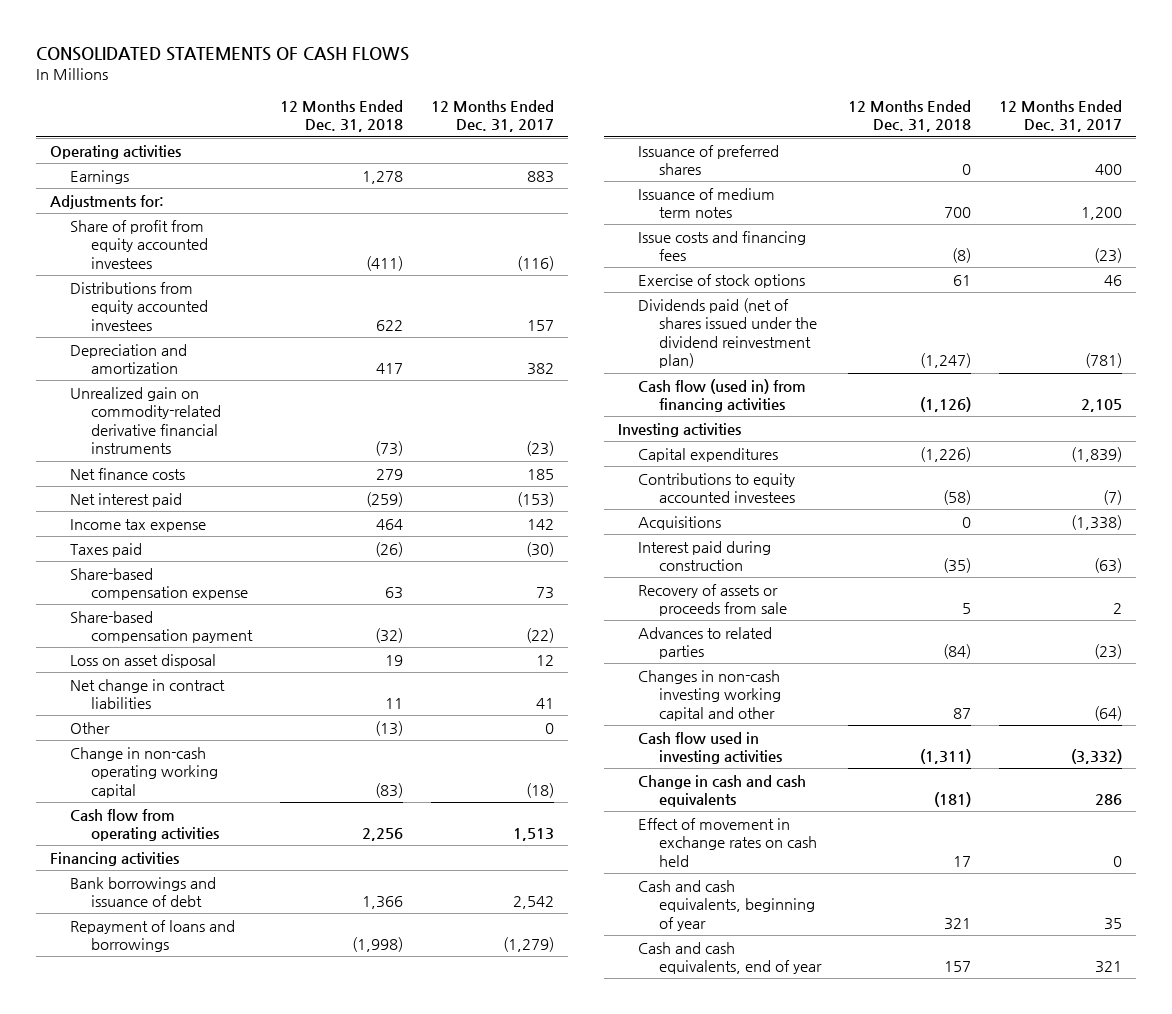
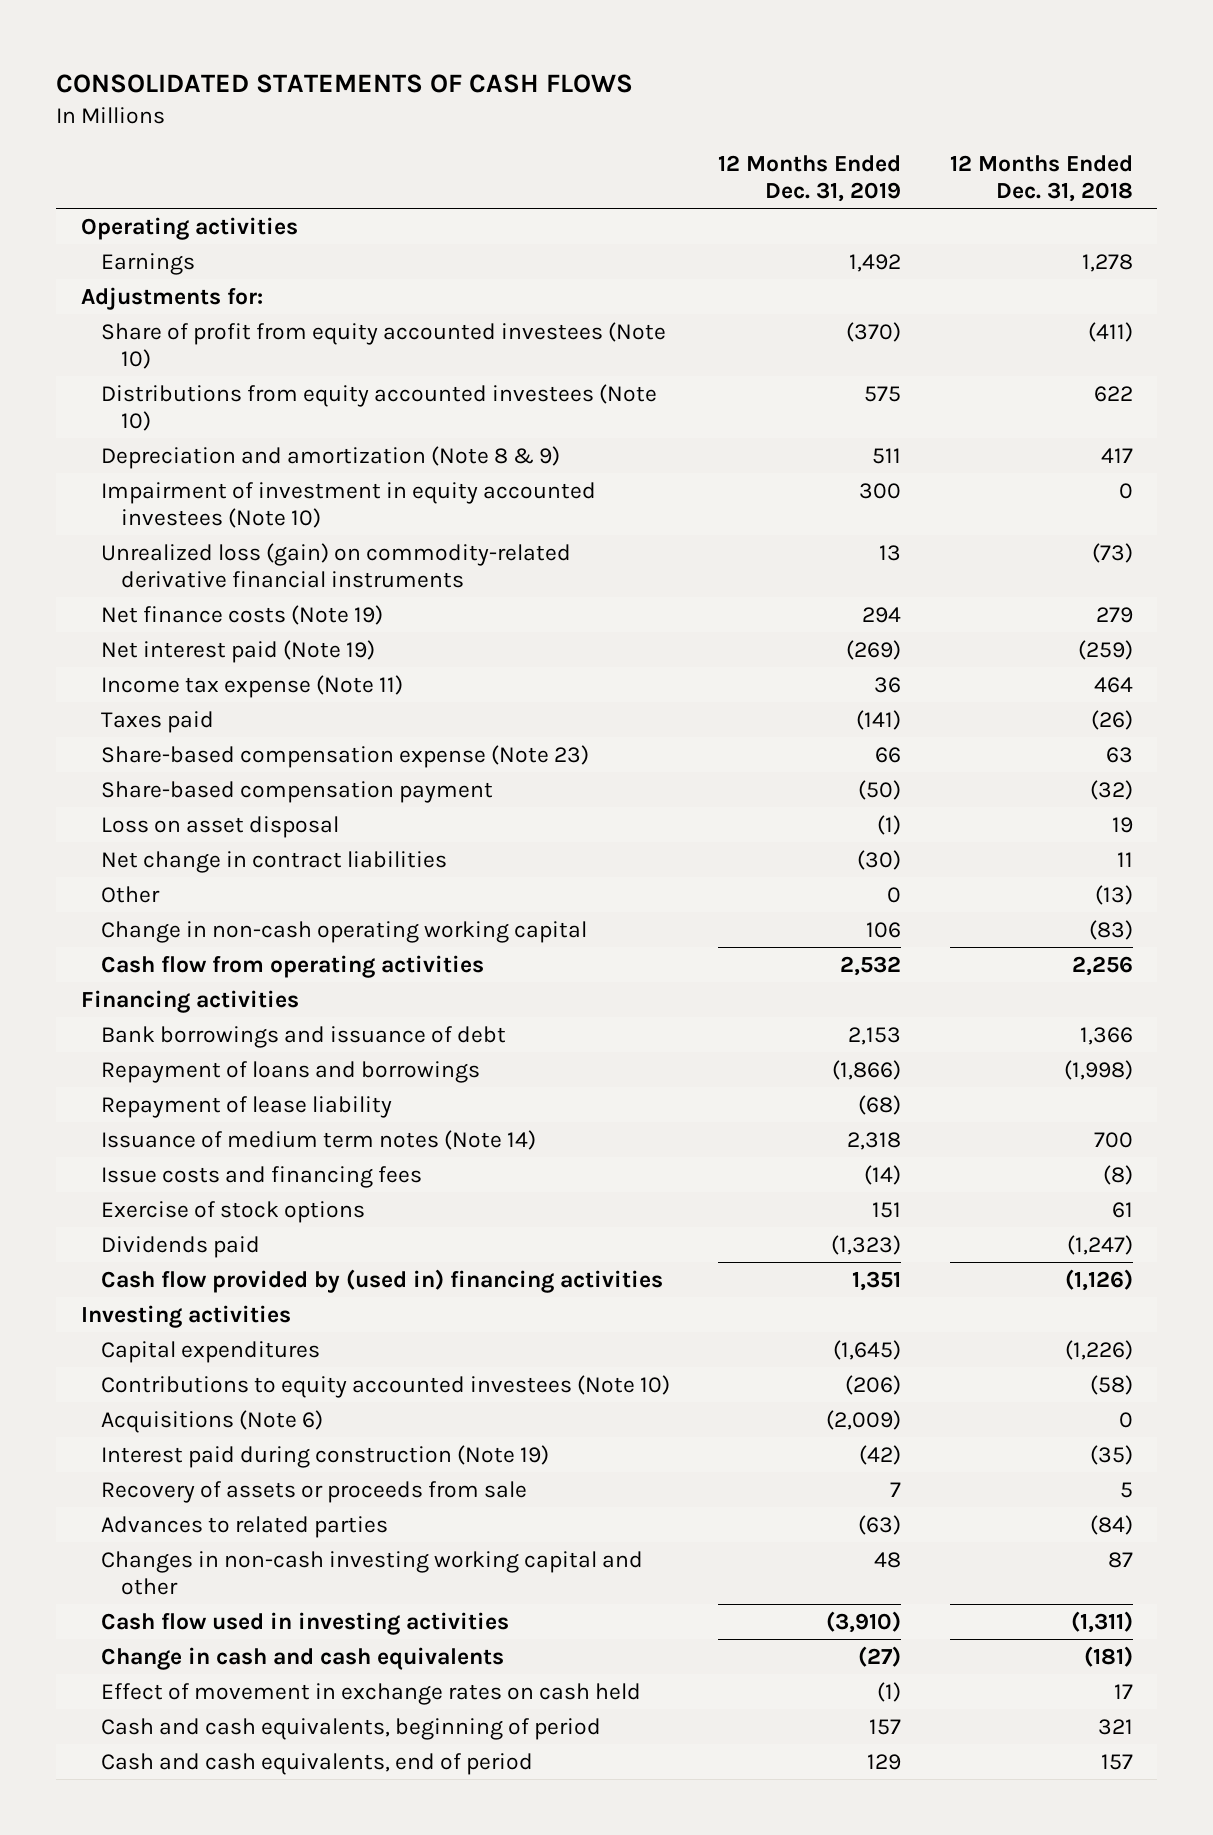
[430,99,554,133] 12 Months Ended Dec. 31, 2017 -> none
none -> [718,154,902,203] 12 Months Ended Dec. 31, 2019
[70,219,208,269] Share of profit from equity accounted investees -> [100,321,666,369] Share of profit from equity accounted investees (Note 10)
[70,281,208,331] Distributions from equity accounted investees -> [100,383,657,431] Distributions from equity accounted investees (Note 10)
[70,343,188,375] Depreciation and amortization -> [100,445,560,469] Depreciation and amortization (Note 8 & 9)
none -> [100,481,596,528] Impairment of investment in equity accounted investees (Note 10)
[70,386,221,455] Unrealized gain on commodity-related derivative financial instruments -> [100,542,571,588] Unrealized loss (gain) on commodity-related derivative financial instruments
[70,467,186,480] Net finance costs -> [100,604,383,625] Net finance costs (Note 19)
[70,492,183,507] Net interest paid -> [100,639,375,663] Net interest paid (Note 19)
[70,518,207,532] Income tax expense -> [100,674,403,698] Income tax expense (Note 11)
[70,567,248,601] Share-based compensation expense -> [100,744,589,768] Share-based compensation expense (Note 23)
[638,144,780,176] Issuance of preferred shares -> none
none -> [100,1095,392,1118] Repayment of lease liability
[638,187,776,219] Issuance of medium term notes -> [100,1129,536,1150] Issuance of medium term notes (Note 14)
[638,297,817,369] Dividends paid (net of shares issued under the dividend reinvestment plan) -> [100,1235,260,1258] Dividends paid
[638,378,807,413] Cash flow (used in) from financing activities -> [100,1268,663,1293] Cash flow provided by (used in) financing activities
[638,472,796,504] Contributions to equity accounted investees -> [100,1374,670,1398] Contributions to equity accounted investees (Note 10)
[638,515,722,530] Acquisitions -> [100,1409,323,1433] Acquisitions (Note 6)
[638,540,772,572] Interest paid during construction -> [100,1444,549,1468] Interest paid during construction (Note 19)
[638,879,815,931] Cash and cash equivalents, beginning of year -> [100,1717,601,1740] Cash and cash equivalents, beginning of period
[638,941,822,975] Cash and cash equivalents, end of year -> [100,1752,533,1775] Cash and cash equivalents, end of period

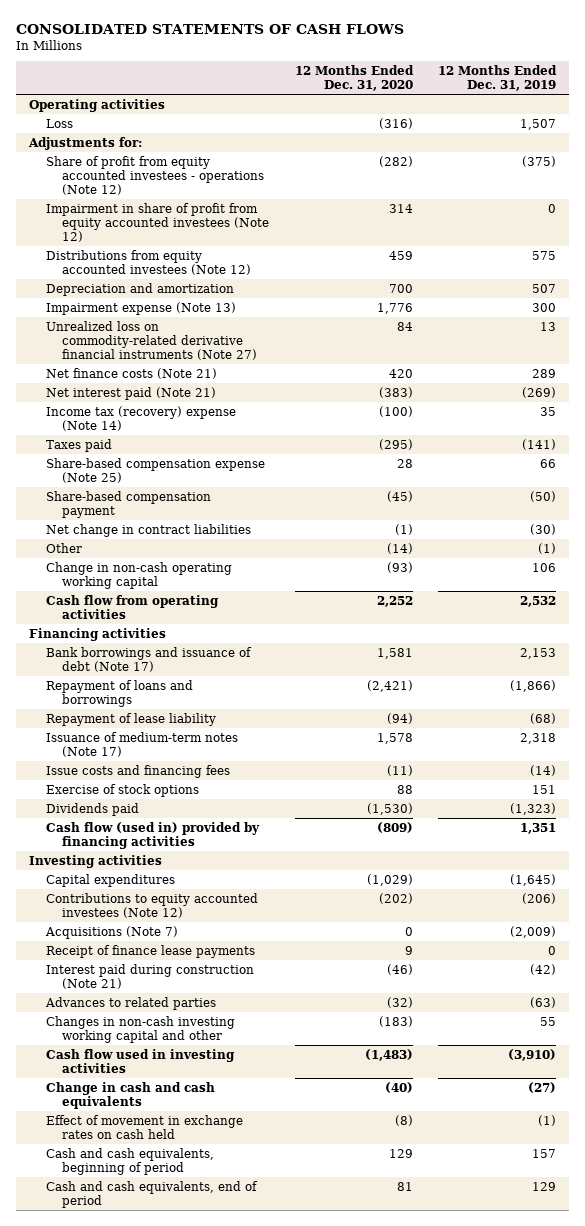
[949,154,1133,203] 12 Months Ended Dec. 31, 2018 -> none
none -> [294,64,414,92] 12 Months Ended Dec. 31, 2020
[100,252,195,275] Earnings -> none
none -> [45,118,73,128] Loss
[100,321,666,369] Share of profit from equity accounted investees (Note 10) -> [45,155,265,196] Share of profit from equity accounted investees - operations (Note 12)
[846,321,902,342] (370) -> [522,155,557,167] (375)
none -> [45,202,270,243] Impairment in share of profit from equity accounted investees (Note 12)
[100,383,657,431] Distributions from equity accounted investees (Note 10) -> [45,249,252,275] Distributions from equity accounted investees (Note 12)
[100,445,560,469] Depreciation and amortization (Note 8 & 9) -> [45,282,234,296] Depreciation and amortization
[872,447,902,464] 511 -> [532,283,557,293] 507
[100,481,596,528] Impairment of investment in equity accounted investees (Note 10) -> [45,301,236,315] Impairment expense (Note 13)
[100,542,571,588] Unrealized loss (gain) on commodity-related derivative financial instruments -> [45,320,258,361] Unrealized loss on commodity-related derivative financial instruments (Note 27)
[100,604,383,625] Net finance costs (Note 19) -> [45,367,217,379] Net finance costs (Note 21)
[862,606,902,623] 294 -> [532,368,557,378] 289
[100,639,375,663] Net interest paid (Note 19) -> [45,386,216,400] Net interest paid (Note 21)
[100,674,403,698] Income tax expense (Note 11) -> [45,405,236,431] Income tax (recovery) expense (Note 14)
[874,676,902,693] 36 -> [540,406,557,416] 35
[100,744,589,768] Share-based compensation expense (Note 23) -> [45,457,265,483] Share-based compensation expense (Note 25)
[100,815,339,838] Loss on asset disposal -> none
[887,886,902,903] 0 -> [538,542,557,554] (1)
[100,1025,506,1048] Bank borrowings and issuance of debt -> [45,646,252,672] Bank borrowings and issuance of debt (Note 17)
[100,1129,536,1150] Issuance of medium term notes (Note 14) -> [45,731,238,757] Issuance of medium-term notes (Note 17)
[100,1268,663,1293] Cash flow provided by (used in) financing activities -> [45,821,260,849] Cash flow (used in) provided by financing activities
[100,1480,527,1503] Recovery of assets or proceeds from sale -> none
[100,1374,670,1398] Contributions to equity accounted investees (Note 10) -> [45,892,258,918] Contributions to equity accounted investees (Note 12)
[100,1409,323,1433] Acquisitions (Note 6) -> [44,925,178,939] Acquisitions (Note 7)
none -> [45,944,255,958] Receipt of finance lease payments
[100,1444,549,1468] Interest paid during construction (Note 19) -> [45,963,254,989] Interest paid during construction (Note 21)
[874,1551,902,1568] 48 -> [540,1016,557,1026] 55

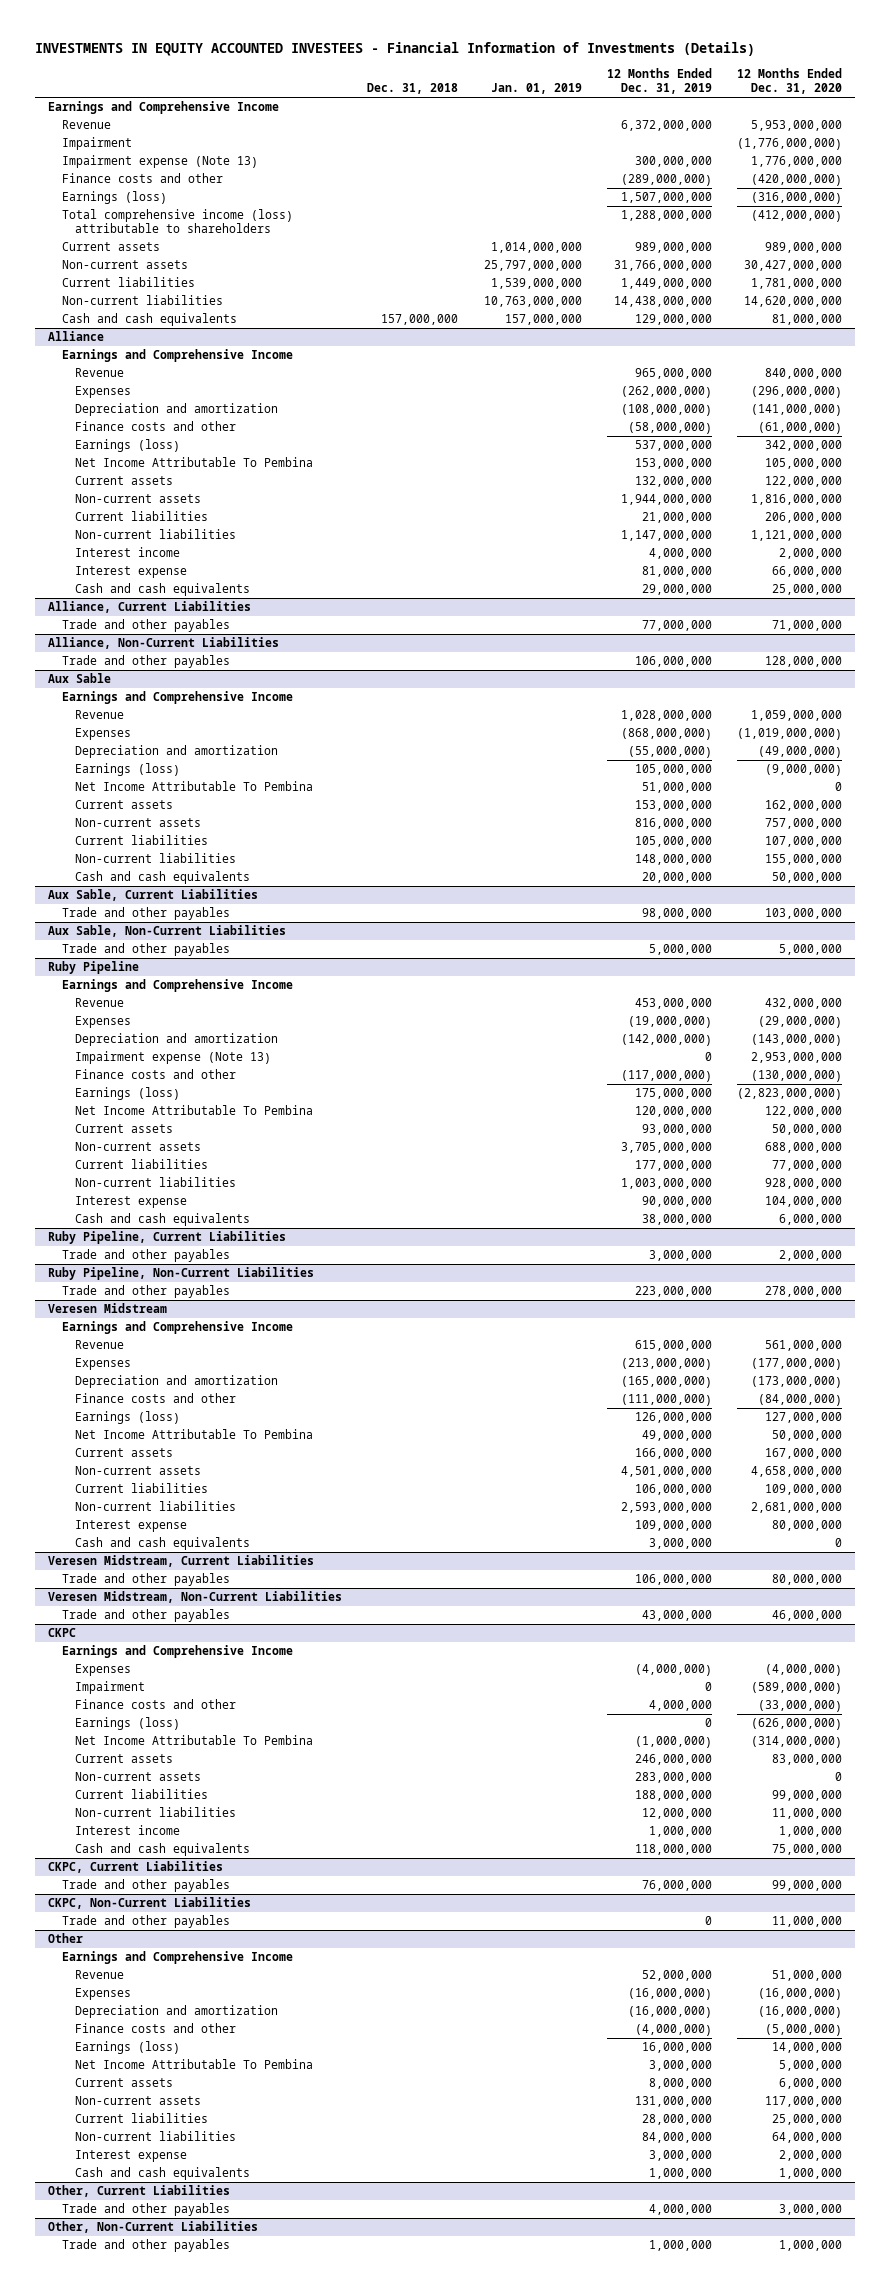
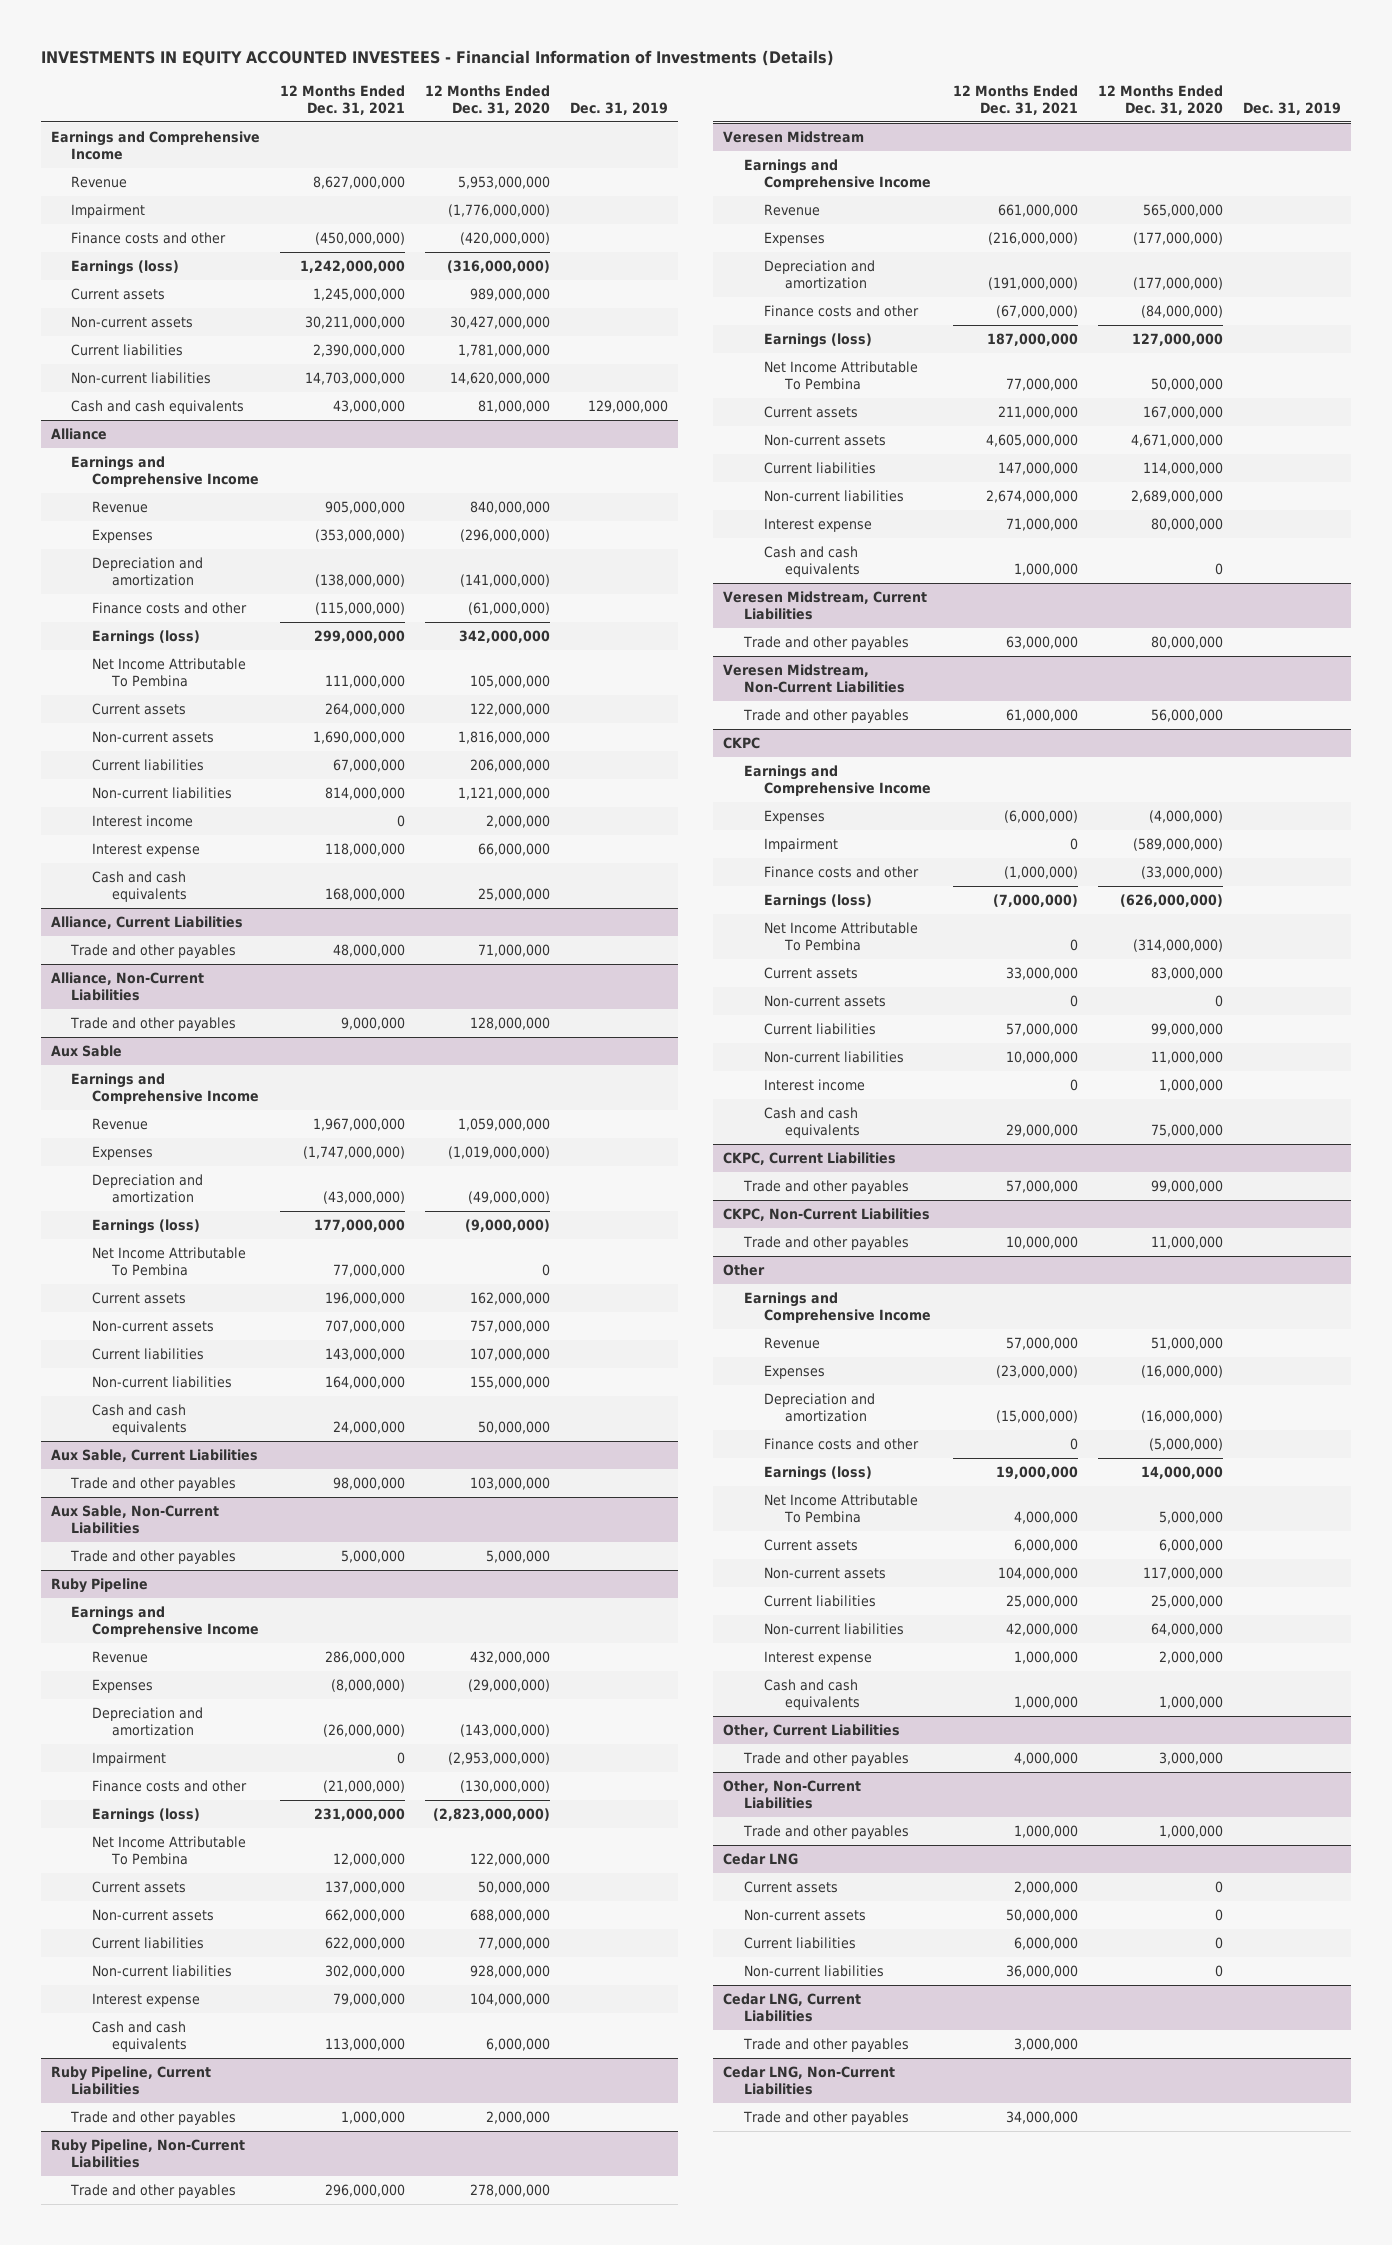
[367,83,459,95] Dec. 31, 2018 -> none
[490,83,582,95] Jan. 01, 2019 -> none
[606,68,712,95] 12 Months Ended Dec. 31, 2019 -> none
none -> [280,84,406,116] 12 Months Ended Dec. 31, 2021
none -> [570,102,669,116] Dec. 31, 2019
[61,155,258,169] Impairment expense (Note 13) -> none
[61,209,293,234] Total comprehensive income (loss) attributable to shareholders -> none
[75,1051,272,1065] Impairment expense (Note 13) -> none
none -> [91,1752,166,1767] Impairment
[765,1340,843,1352] 561,000,000 -> [1142,204,1223,218] 565,000,000
[751,1376,843,1389] (173,000,000) -> [1132,277,1223,291] (177,000,000)
[751,1466,843,1478] 4,658,000,000 -> [1130,434,1223,448] 4,671,000,000
[765,1484,843,1496] 109,000,000 -> [1142,462,1223,476] 114,000,000
[751,1502,843,1514] 2,681,000,000 -> [1130,490,1223,504] 2,689,000,000
[772,1610,843,1622] 46,000,000 -> [1150,709,1223,723] 56,000,000
none -> [723,1853,799,1866] Cedar LNG
none -> [743,1881,838,1894] Current assets
none -> [743,1909,866,1922] Non-current assets
none -> [743,1937,856,1950] Current liabilities
none -> [743,1965,884,1978] Non-current liabilities
none -> [723,1993,862,2023] Cedar LNG, Current Liabilities
none -> [742,2038,909,2053] Trade and other payables
none -> [723,2066,896,2096] Cedar LNG, Non-Current Liabilities
none -> [742,2111,909,2126] Trade and other payables

